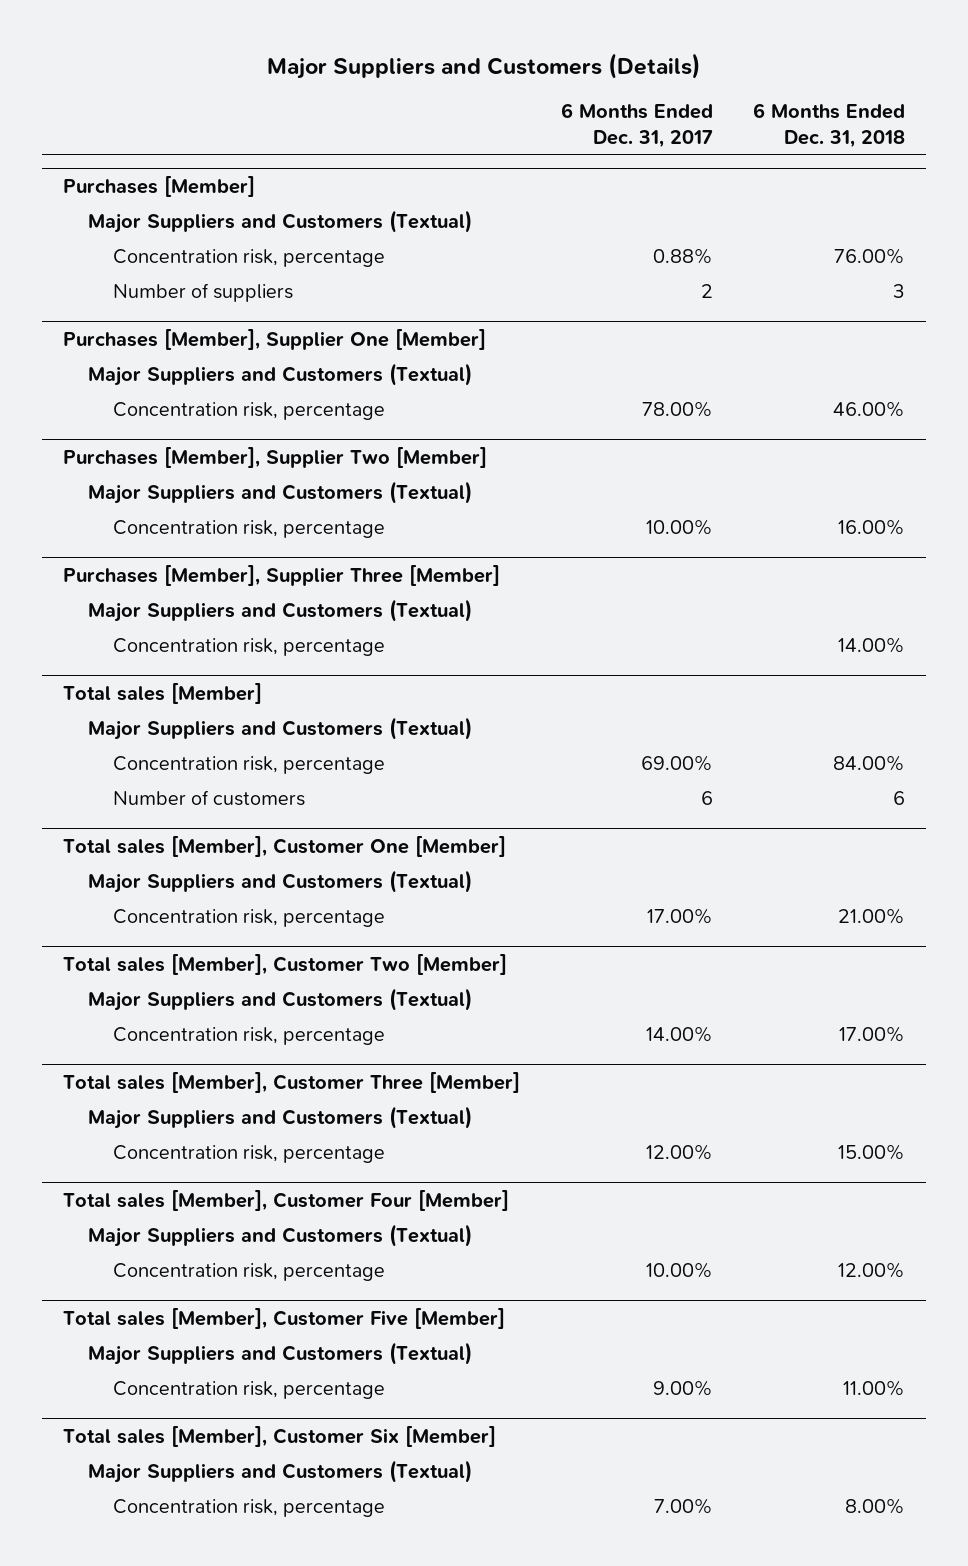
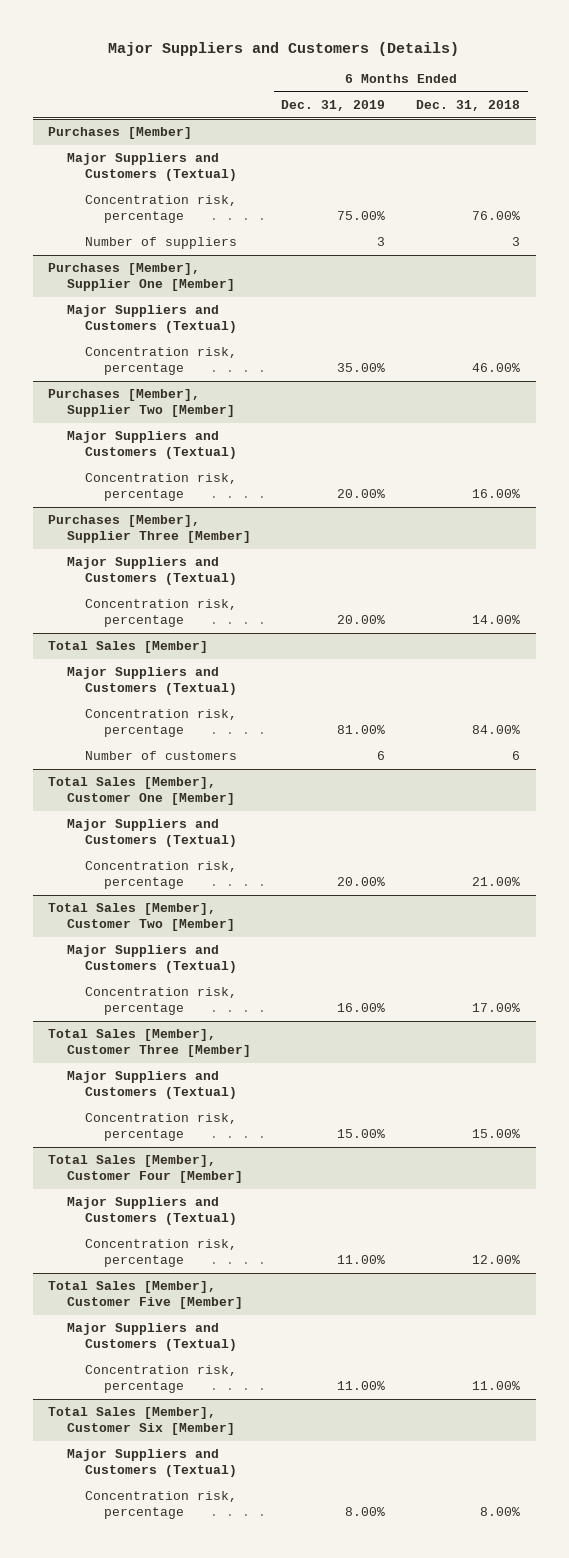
[560,103,713,148] 6 Months Ended Dec. 31, 2017 -> none
none -> [281,99,386,111] Dec. 31, 2019
[62,683,262,705] Total sales [Member] -> [48,641,209,654] Total Sales [Member]
[62,836,506,858] Total sales [Member], Customer One [Member] -> [48,777,235,806] Total Sales [Member], Customer One [Member]
[62,954,507,976] Total sales [Member], Customer Two [Member] -> [48,903,235,932] Total Sales [Member], Customer Two [Member]
[62,1072,520,1094] Total sales [Member], Customer Three [Member] -> [48,1029,251,1058] Total Sales [Member], Customer Three [Member]
[62,1190,509,1212] Total sales [Member], Customer Four [Member] -> [48,1155,243,1184] Total Sales [Member], Customer Four [Member]
[62,1308,505,1330] Total sales [Member], Customer Five [Member] -> [48,1281,243,1310] Total Sales [Member], Customer Five [Member]
[62,1426,496,1448] Total sales [Member], Customer Six [Member] -> [48,1407,235,1436] Total Sales [Member], Customer Six [Member]

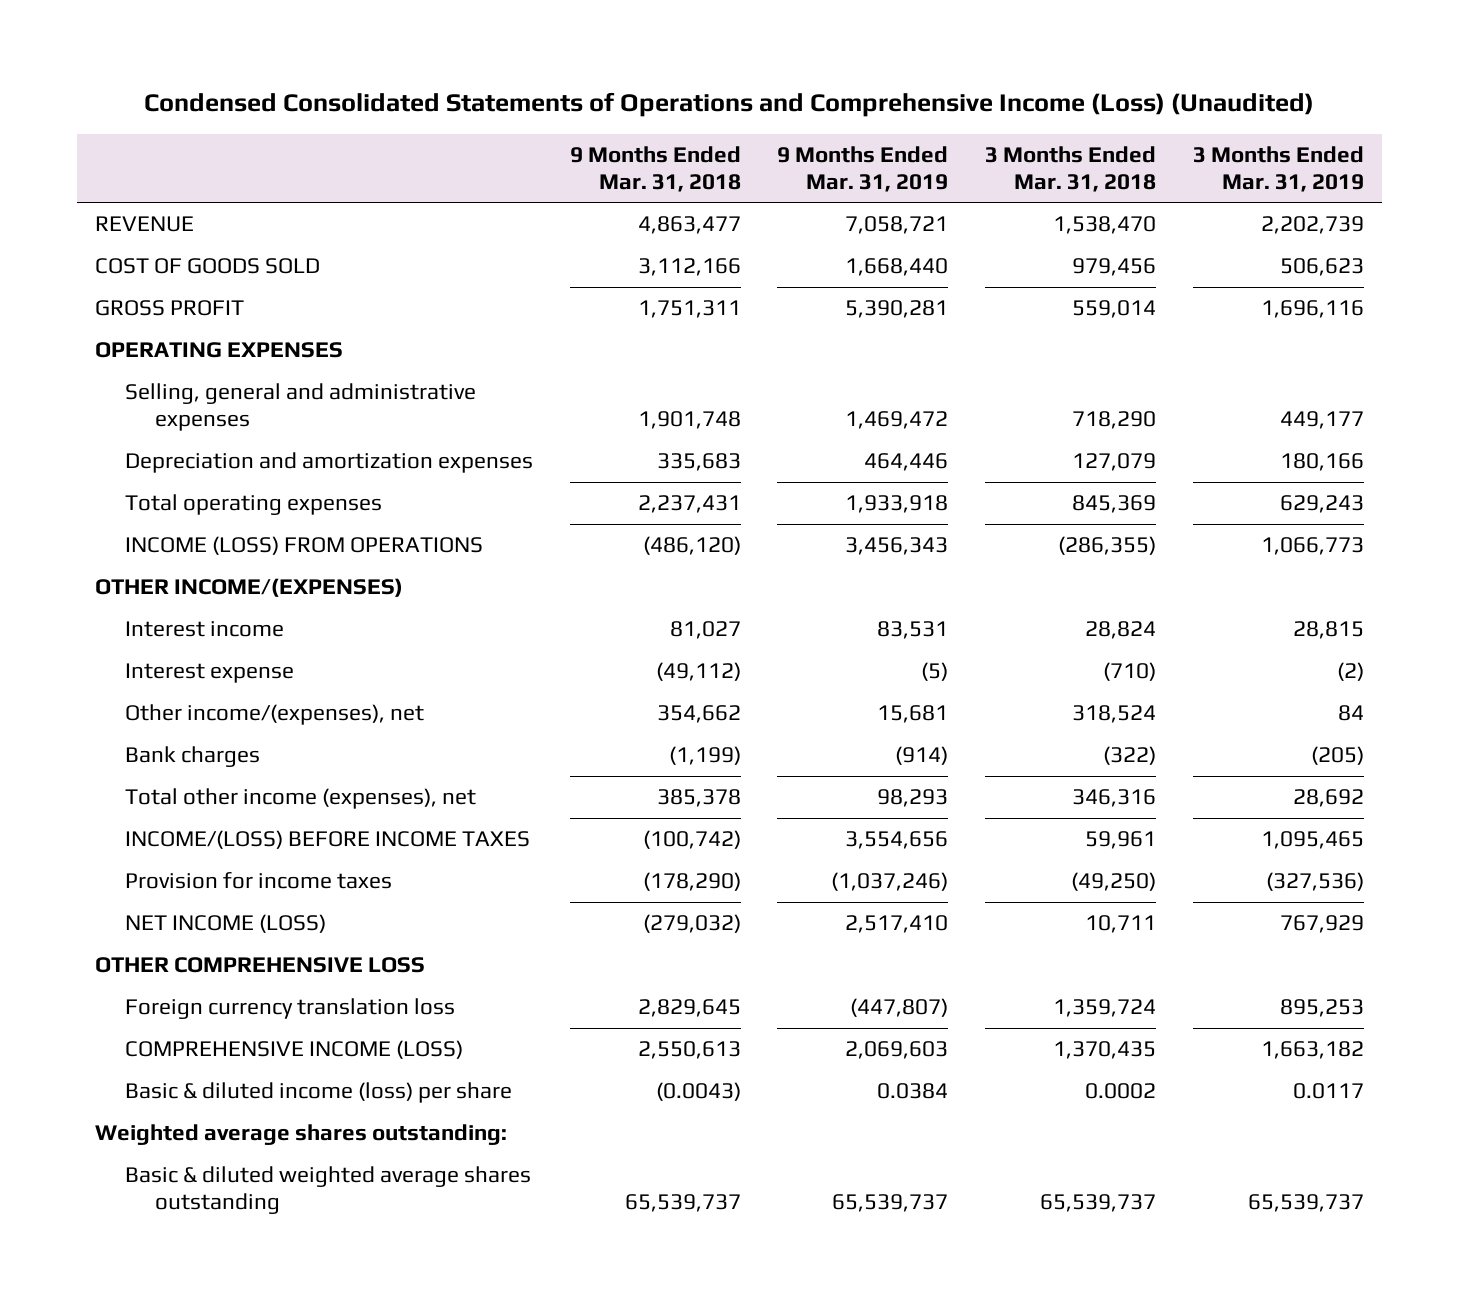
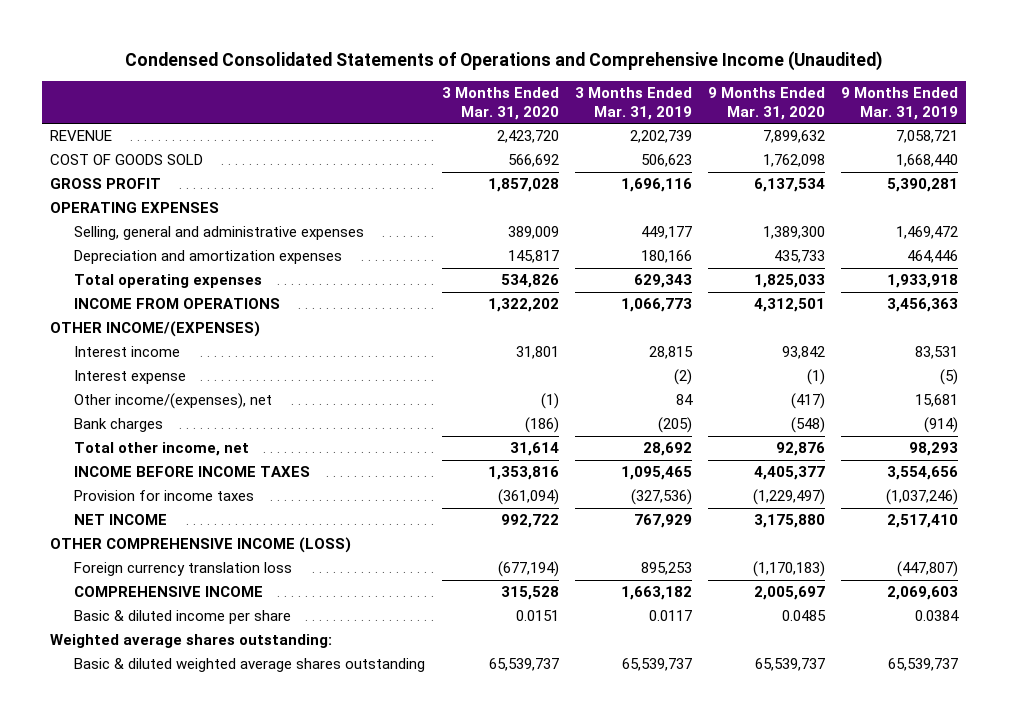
[144,92,1315,118] Condensed Consolidated Statements of Operations and Comprehensive Income (Loss) (Unaudited) -> [125,50,883,71] Condensed Consolidated Statements of Operations and Comprehensive Income (Unaudited)
[569,145,741,192] 9 Months Ended Mar. 31, 2018 -> none
[985,145,1157,192] 3 Months Ended Mar. 31, 2018 -> none
none -> [441,87,559,120] 3 Months Ended Mar. 31, 2020
none -> [708,87,826,120] 9 Months Ended Mar. 31, 2020
[1279,495,1364,514] 629,243 -> [633,274,692,289] 629,343
[124,536,483,556] INCOME (LOSS) FROM OPERATIONS -> [74,298,281,310] INCOME FROM OPERATIONS
[845,537,949,556] 3,456,343 -> [887,298,959,313] 3,456,363
[124,788,476,810] Total other income (expenses), net -> [74,442,250,457] Total other income, net
[124,830,530,850] INCOME/(LOSS) BEFORE INCOME TAXES -> [74,466,311,478] INCOME BEFORE INCOME TAXES
[124,914,326,934] NET INCOME (LOSS) -> [74,514,168,526] NET INCOME
[94,957,425,974] OTHER COMPREHENSIVE LOSS -> [50,537,352,554] OTHER COMPREHENSIVE INCOME (LOSS)
[124,1040,463,1060] COMPREHENSIVE INCOME (LOSS) -> [74,586,264,598] COMPREHENSIVE INCOME
[124,1082,512,1104] Basic & diluted income (loss) per share -> [74,610,292,625] Basic & diluted income per share

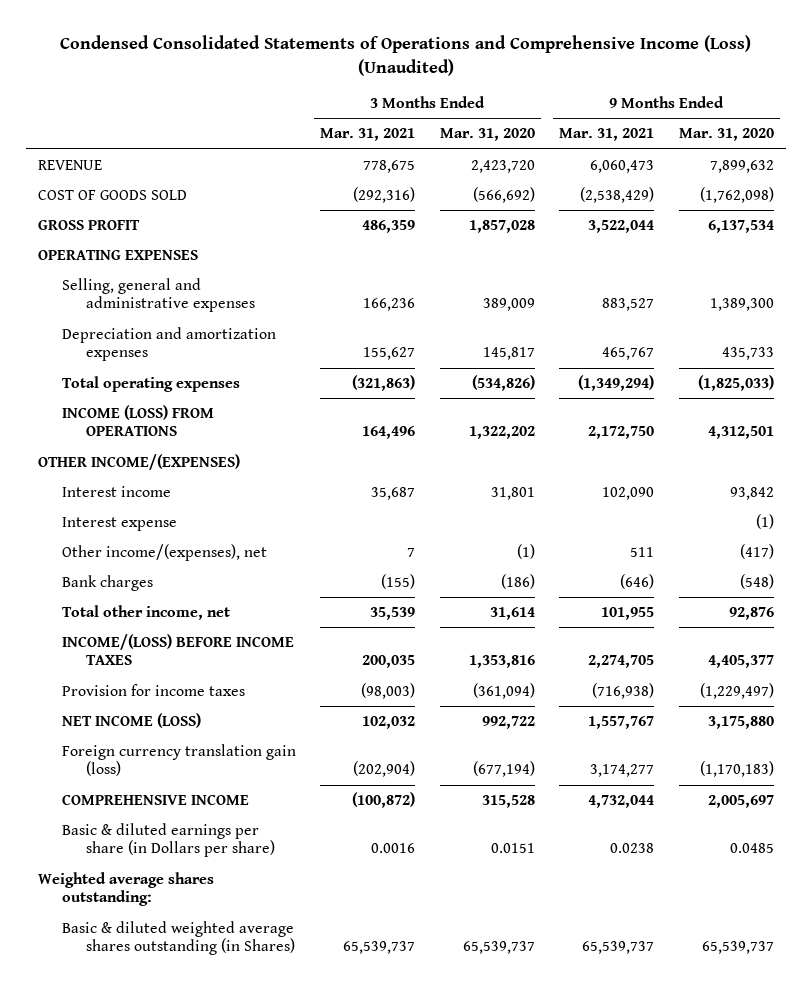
[125,50,883,71] Condensed Consolidated Statements of Operations and Comprehensive Income (Unaudited) -> [59,35,751,77] Condensed Consolidated Statements of Operations and Comprehensive Income (Loss) (Unaudited)
[574,87,692,120] 3 Months Ended Mar. 31, 2019 -> none
[841,87,959,120] 9 Months Ended Mar. 31, 2019 -> none
none -> [320,128,416,142] Mar. 31, 2021
none -> [559,128,655,142] Mar. 31, 2021
[507,154,559,168] 566,692 -> [472,186,535,203] (566,692)
[763,154,826,168] 1,762,098 -> [699,186,774,203] (1,762,098)
[500,274,559,289] 534,826 -> [471,374,535,391] (534,826)
[754,274,826,289] 1,825,033 -> [697,374,774,391] (1,825,033)
[74,298,281,310] INCOME FROM OPERATIONS -> [61,404,214,437] INCOME (LOSS) FROM OPERATIONS
[74,466,311,478] INCOME BEFORE INCOME TAXES -> [61,633,294,666] INCOME/(LOSS) BEFORE INCOME TAXES
[50,537,352,554] OTHER COMPREHENSIVE INCOME (LOSS) -> none
[74,514,168,526] NET INCOME -> [61,712,201,728] NET INCOME (LOSS)
[74,562,293,577] Foreign currency translation loss -> [61,743,296,777] Foreign currency translation gain (loss)
[74,610,292,625] Basic & diluted income per share -> [61,822,275,858] Basic & diluted earnings per share (in Dollars per share)
[74,658,426,673] Basic & diluted weighted average shares outstanding -> [61,920,295,956] Basic & diluted weighted average shares outstanding (in Shares)

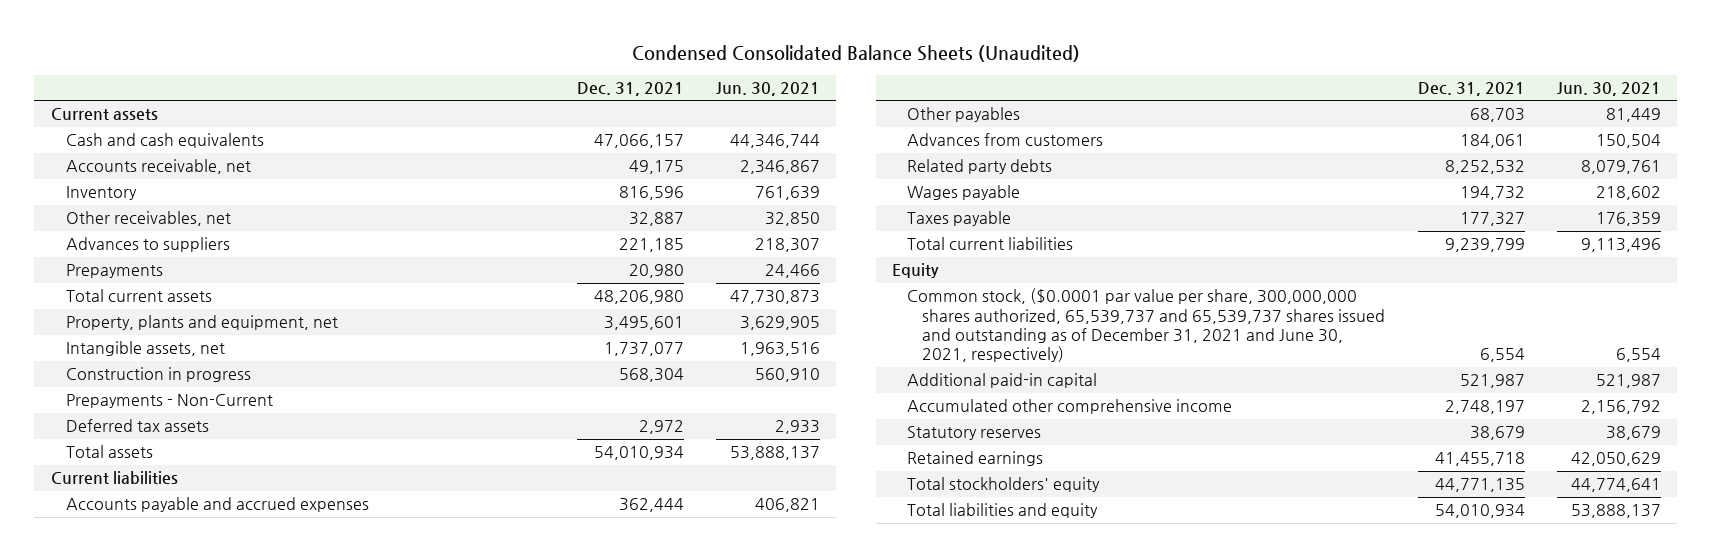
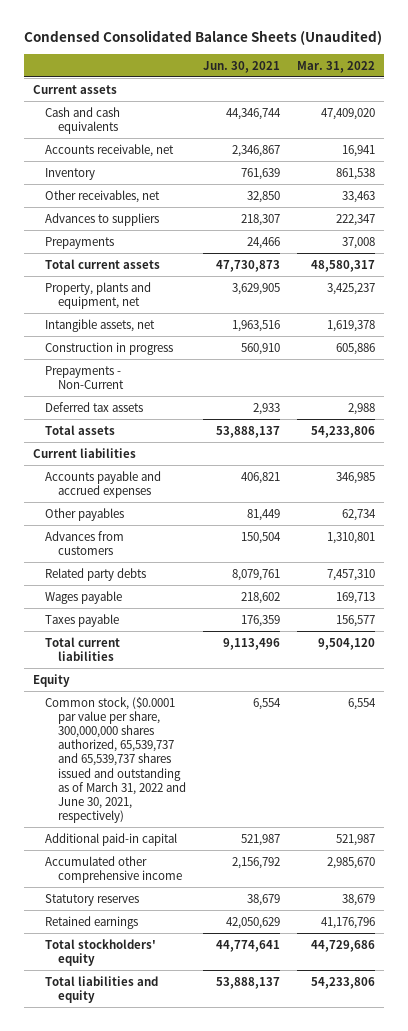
[576,81,684,96] Dec. 31, 2021 -> none
none -> [297,60,376,73] Mar. 31, 2022
[907,288,1386,363] Common stock, ($0.0001 par value per share, 300,000,000 shares authorized, 65,539,737 and 65,539,737 shares issued and outstanding as of December 31, 2021 and June 30, 2021, respectively) -> [45,696,186,824] Common stock, ($0.0001 par value per share, 300,000,000 shares authorized, 65,539,737 and 65,539,737 shares issued and outstanding as of March 31, 2022 and June 30, 2021, respectively)

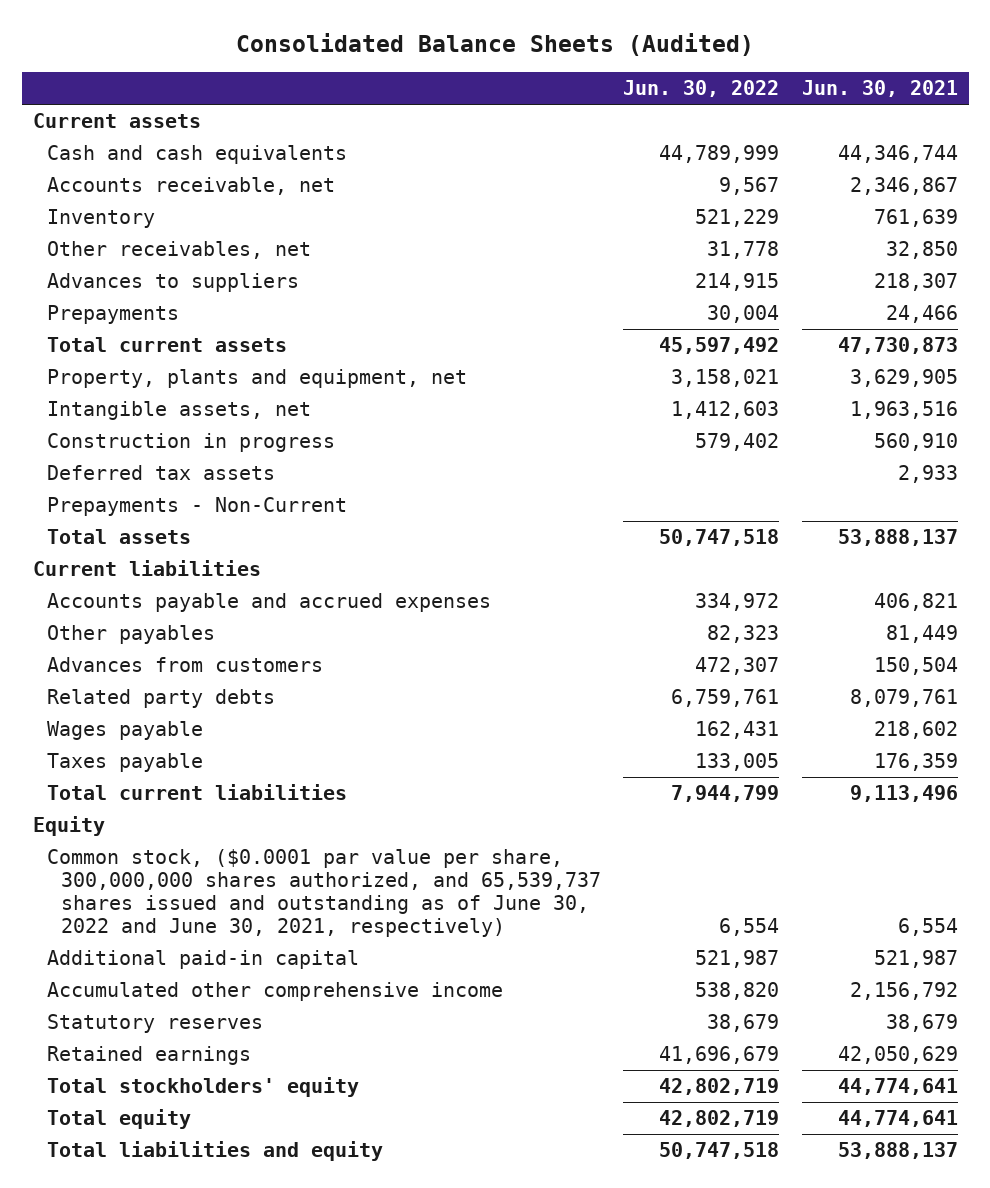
[24,30,383,46] Condensed Consolidated Balance Sheets (Unaudited) -> [236,33,755,57] Consolidated Balance Sheets (Audited)
[297,60,376,73] Mar. 31, 2022 -> none
none -> [623,80,780,98] Jun. 30, 2022
[45,365,124,389] Prepayments - Non-Current -> [47,497,348,517] Prepayments - Non-Current
[45,696,186,824] Common stock, ($0.0001 par value per share, 300,000,000 shares authorized, 65,539,737 and 65,539,737 shares issued and outstanding as of March 31, 2022 and June 30, 2021, respectively) -> [47,849,602,938] Common stock, ($0.0001 par value per share, 300,000,000 shares authorized, and 65,539,737 shares issued and outstanding as of June 30, 2022 and June 30, 2021, respectively)
none -> [47,1109,192,1130] Total equity

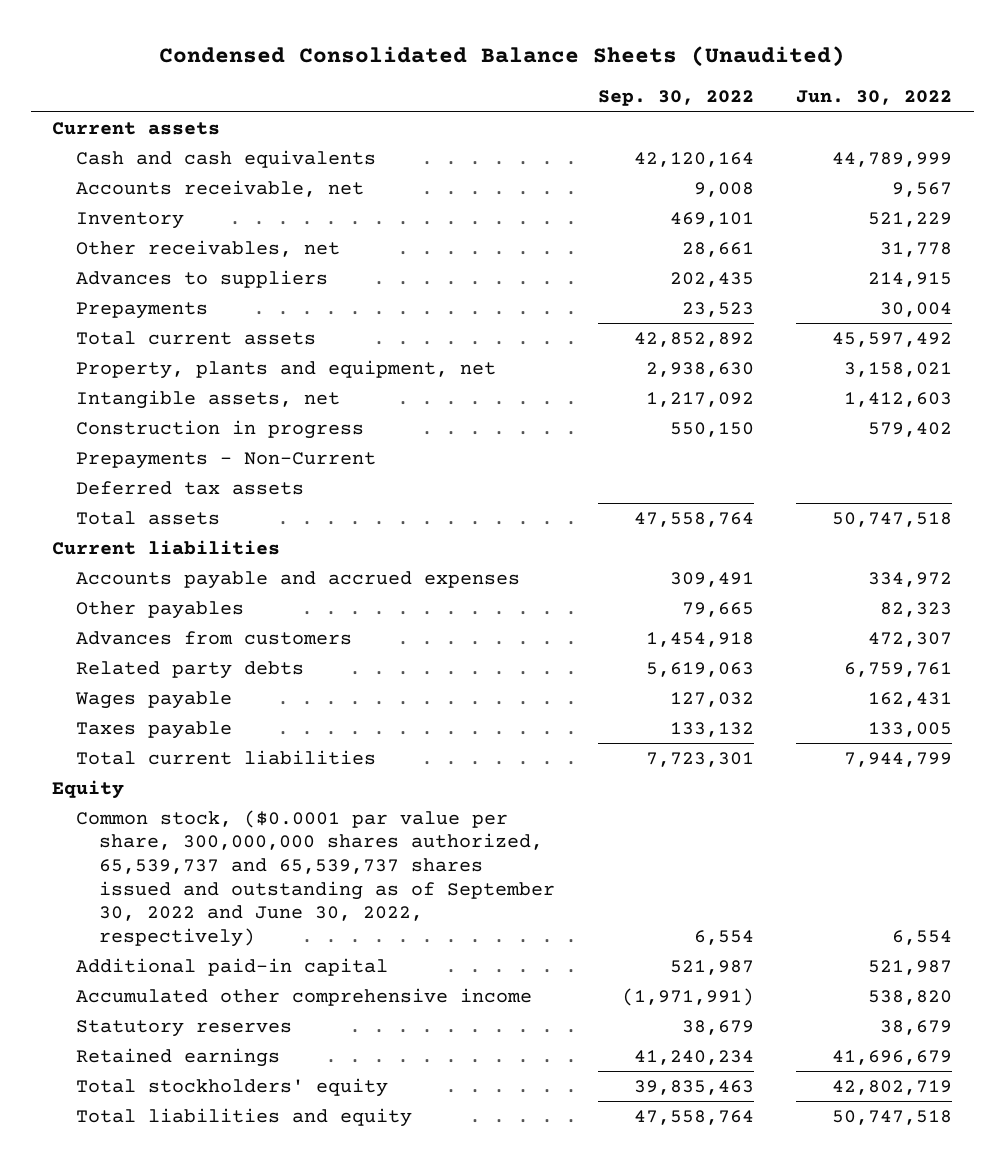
[236,33,755,57] Consolidated Balance Sheets (Audited) -> [159,45,846,67] Condensed Consolidated Balance Sheets (Unaudited)
[801,80,958,98] Jun. 30, 2021 -> none
none -> [597,90,754,107] Sep. 30, 2022
[47,465,276,481] Deferred tax assets -> [75,480,304,495] Deferred tax assets
[47,849,602,938] Common stock, ($0.0001 par value per share, 300,000,000 shares authorized, and 65,539,737 shares issued and outstanding as of June 30, 2022 and June 30, 2021, respectively) -> [75,809,556,947] Common stock, ($0.0001 par value per share, 300,000,000 shares authorized, 65,539,737 and 65,539,737 shares issued and outstanding as of September 30, 2022 and June 30, 2022, respectively)
[47,1109,192,1130] Total equity -> none

